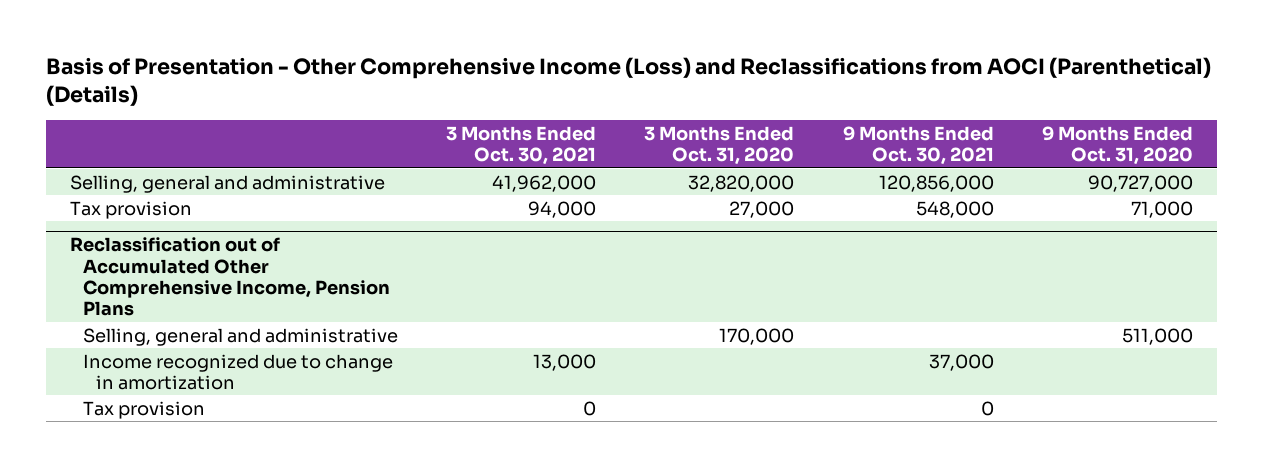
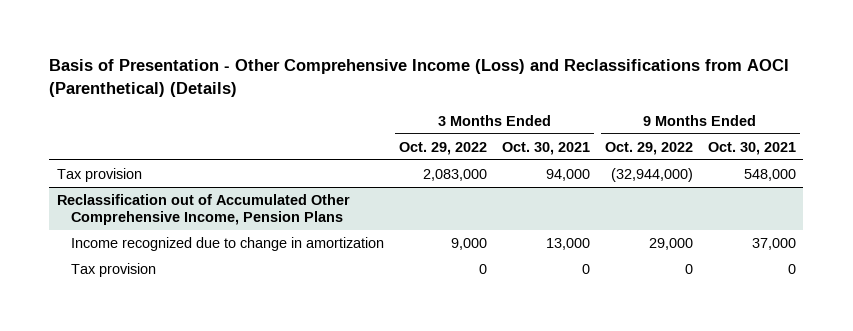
[644,126,795,166] 3 Months Ended Oct. 31, 2020 -> none
[1041,126,1193,166] 9 Months Ended Oct. 31, 2020 -> none
none -> [399,141,488,155] Oct. 29, 2022
none -> [605,141,694,155] Oct. 29, 2022
[70,174,386,193] Selling, general and administrative -> none
[83,327,399,346] Selling, general and administrative -> none

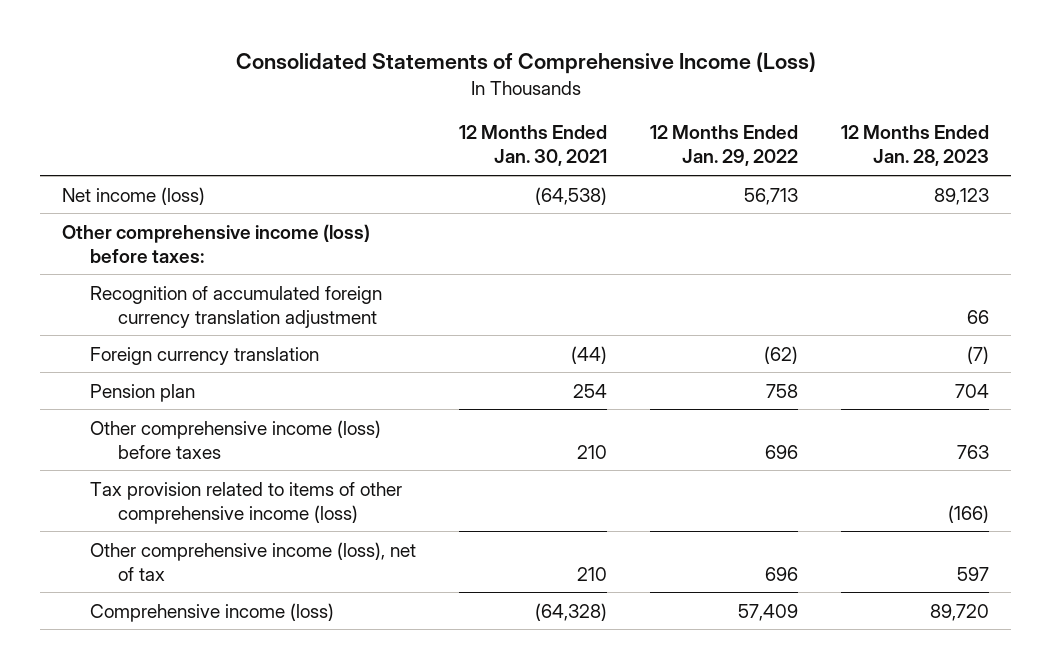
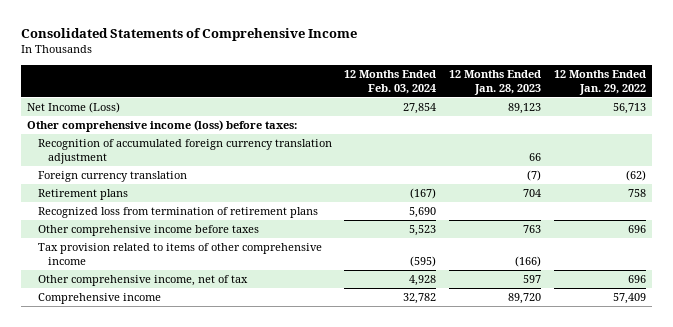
[235,52,816,75] Consolidated Statements of Comprehensive Income (Loss) -> [20,28,357,42] Consolidated Statements of Comprehensive Income
[458,125,607,167] 12 Months Ended Jan. 30, 2021 -> none
none -> [344,69,437,94] 12 Months Ended Feb. 03, 2024
[61,186,205,205] Net income (loss) -> [27,102,121,114] Net Income (Loss)
[89,383,195,402] Pension plan -> [37,189,128,201] Retirement plans
none -> [37,207,318,219] Recognized loss from termination of retirement plans
[89,419,381,459] Other comprehensive income (loss) before taxes -> [37,225,259,237] Other comprehensive income before taxes
[89,481,402,524] Tax provision related to items of other comprehensive income (loss) -> [37,243,322,266] Tax provision related to items of other comprehensive income
[89,541,416,581] Other comprehensive income (loss), net of tax -> [37,275,248,287] Other comprehensive income, net of tax
[89,602,334,622] Comprehensive income (loss) -> [37,293,161,305] Comprehensive income

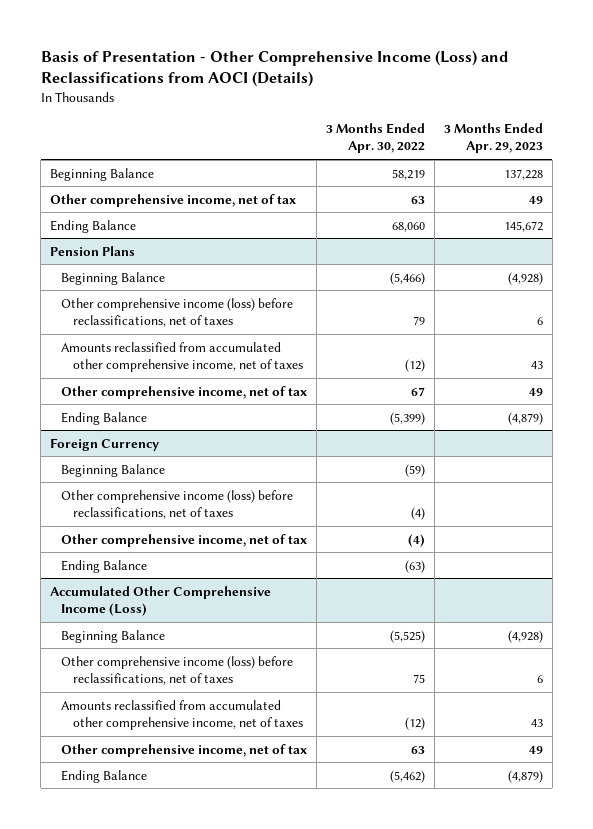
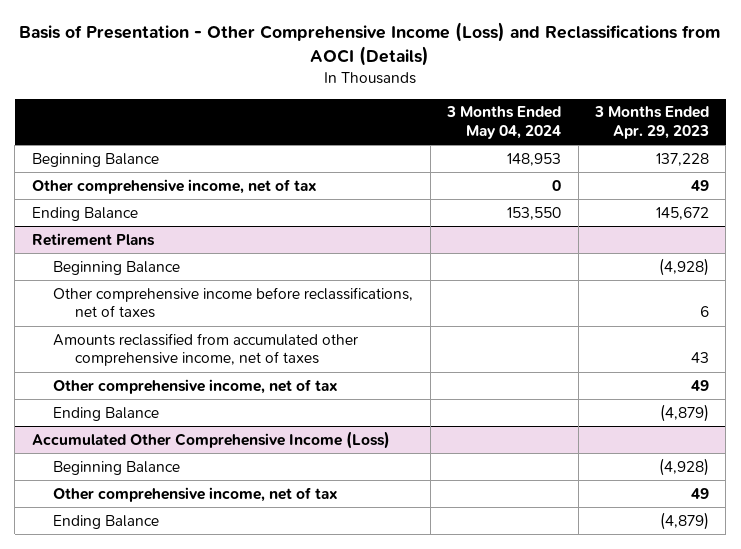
[326,122,426,154] 3 Months Ended Apr. 30, 2022 -> none
none -> [446,106,562,140] 3 Months Ended May 04, 2024
[49,245,135,256] Pension Plans -> [31,232,155,246] Retirement Plans
[61,297,294,328] Other comprehensive income (loss) before reclassifications, net of taxes -> [53,286,414,319] Other comprehensive income before reclassifications, net of taxes
[49,437,159,451] Foreign Currency -> none
[61,463,166,477] Beginning Balance -> none
[61,489,294,520] Other comprehensive income (loss) before reclassifications, net of taxes -> none
[61,533,308,547] Other comprehensive income, net of tax -> none
[61,559,148,573] Ending Balance -> none
[61,655,294,686] Other comprehensive income (loss) before reclassifications, net of taxes -> none
[61,699,303,731] Amounts reclassified from accumulated other comprehensive income, net of taxes -> none

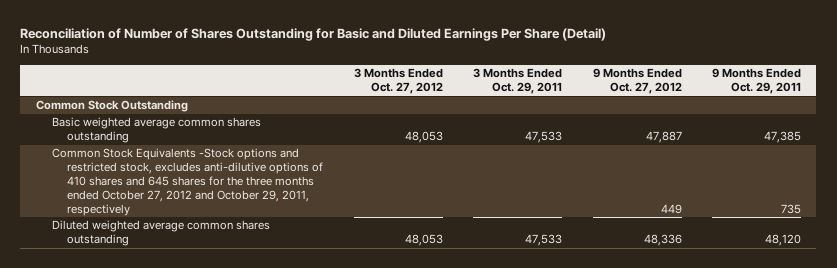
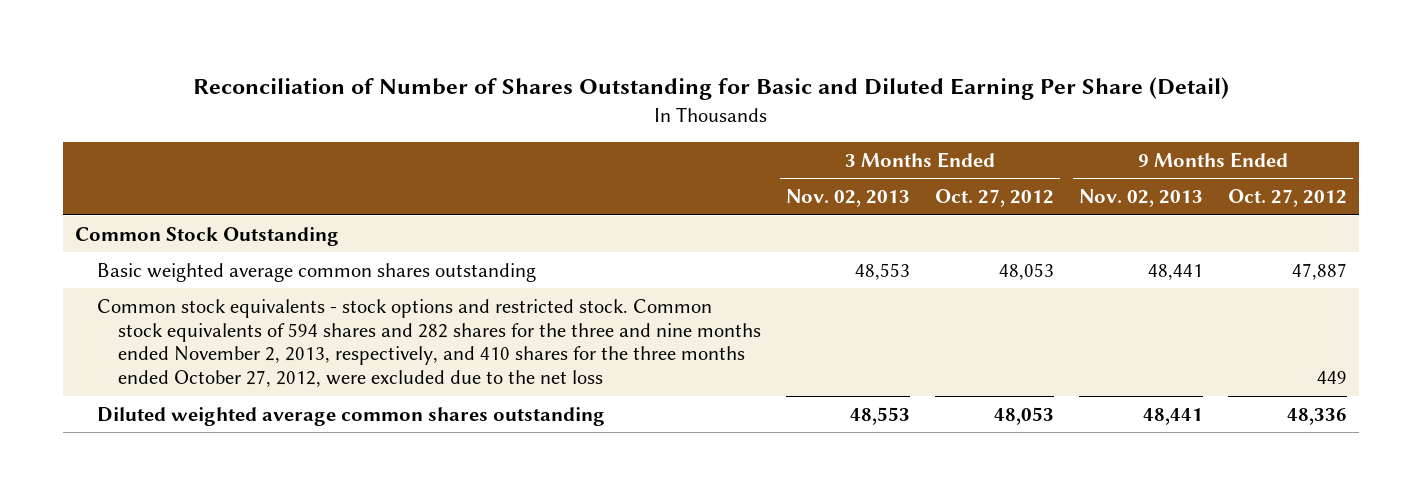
[20,28,607,42] Reconciliation of Number of Shares Outstanding for Basic and Diluted Earnings Per Share (Detail) -> [192,77,1229,101] Reconciliation of Number of Shares Outstanding for Basic and Diluted Earning Per Share (Detail)
[473,68,563,95] 3 Months Ended Oct. 29, 2011 -> none
[712,68,802,95] 9 Months Ended Oct. 29, 2011 -> none
none -> [785,189,910,208] Nov. 02, 2013
none -> [1078,189,1203,208] Nov. 02, 2013
[51,148,324,216] Common Stock Equivalents -Stock options and restricted stock, excludes anti-dilutive options of 410 shares and 645 shares for the three months ended October 27, 2012 and October 29, 2011, respectively -> [96,298,762,388] Common stock equivalents - stock options and restricted stock. Common stock equivalents of 594 shares and 282 shares for the three and nine months ended November 2, 2013, respectively, and 410 shares for the three months ended October 27, 2012, were excluded due to the net loss

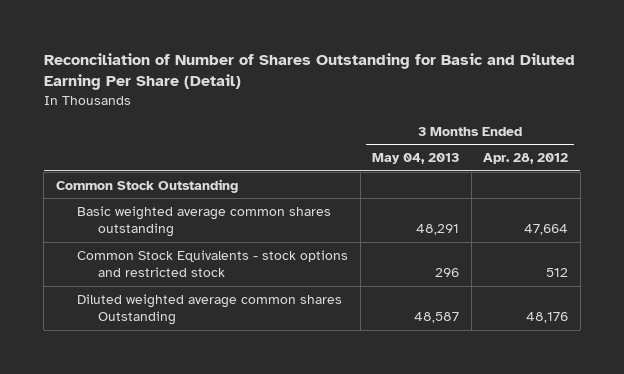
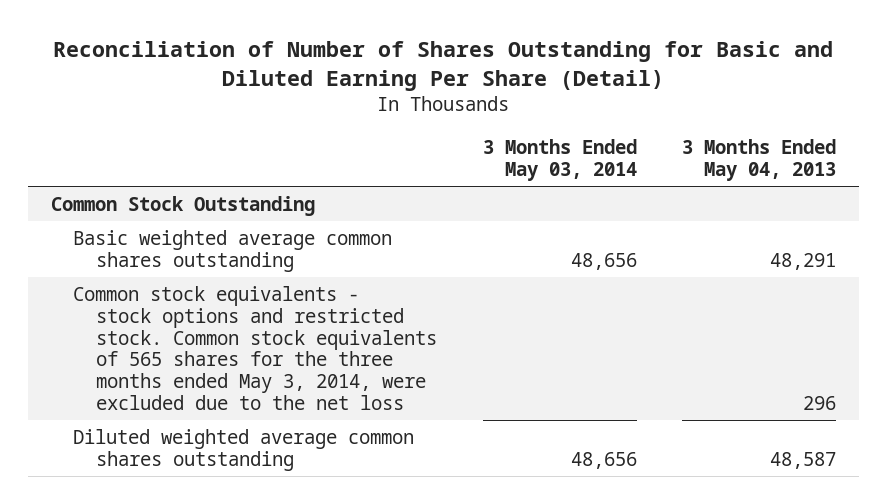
[483,153,569,165] Apr. 28, 2012 -> none
none -> [482,139,637,181] 3 Months Ended May 03, 2014
[77,249,349,278] Common Stock Equivalents - stock options and restricted stock -> [73,285,437,411] Common stock equivalents - stock options and restricted stock. Common stock equivalents of 565 shares for the three months ended May 3, 2014, were excluded due to the net loss
[77,293,343,326] Diluted weighted average common shares Outstanding -> [73,428,415,471] Diluted weighted average common shares outstanding

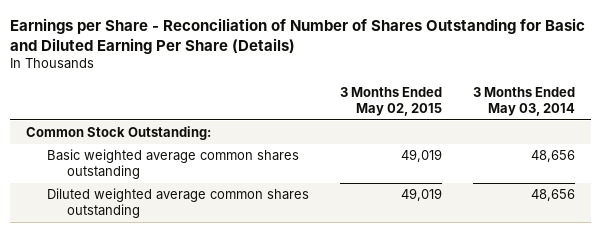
[53,40,834,92] Reconciliation of Number of Shares Outstanding for Basic and Diluted Earning Per Share (Detail) -> [10,17,586,54] Earnings per Share - Reconciliation of Number of Shares Outstanding for Basic and Diluted Earning Per Share (Details)
[682,139,837,181] 3 Months Ended May 04, 2013 -> none
none -> [340,87,443,117] 3 Months Ended May 02, 2015
[50,195,315,216] Common Stock Outstanding -> [26,126,212,141] Common Stock Outstanding:
[73,285,437,411] Common stock equivalents - stock options and restricted stock. Common stock equivalents of 565 shares for the three months ended May 3, 2014, were excluded due to the net loss -> none

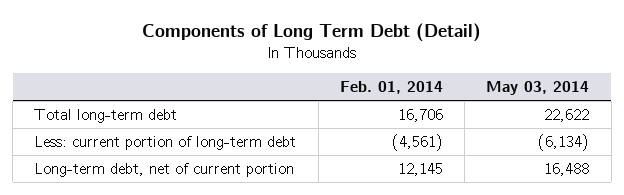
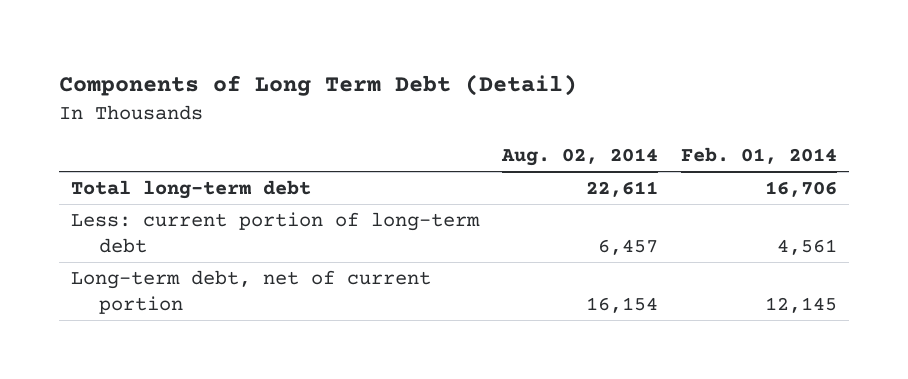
[486,81,590,96] May 03, 2014 -> none
none -> [501,148,659,167] Aug. 02, 2014
[391,133,443,151] (4,561) -> [777,239,838,256] 4,561

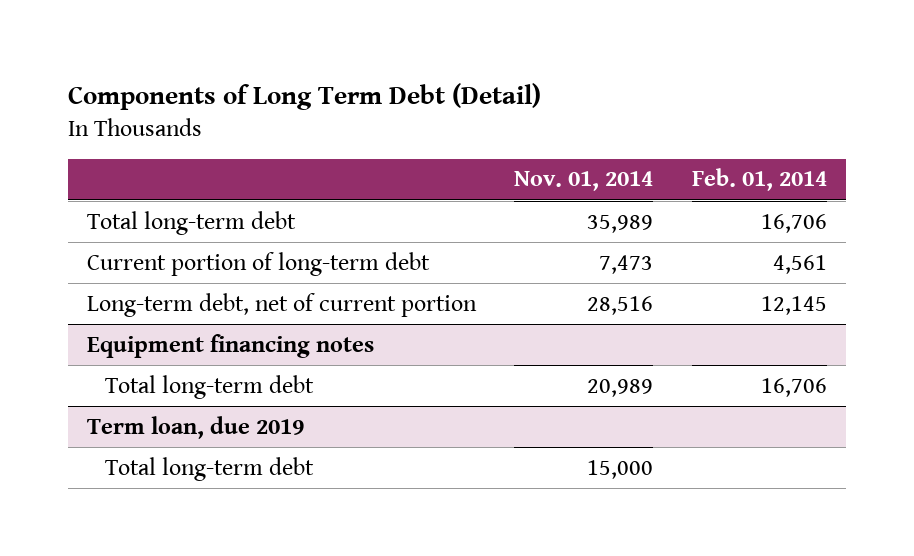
[501,148,659,167] Aug. 02, 2014 -> none
none -> [514,171,654,192] Nov. 01, 2014
[70,212,480,254] Less: current portion of long-term debt -> [86,251,430,276] Current portion of long-term debt
none -> [86,333,374,358] Equipment financing notes
none -> [104,374,314,399] Total long-term debt
none -> [86,415,304,439] Term loan, due 2019
none -> [104,456,314,481] Total long-term debt

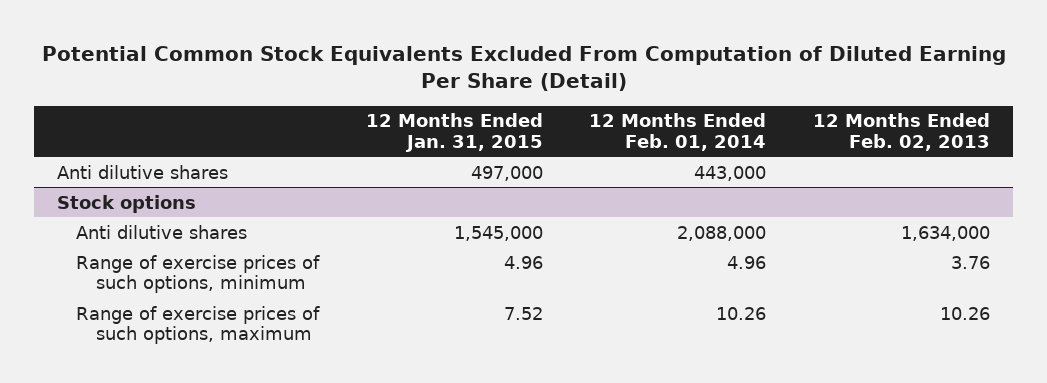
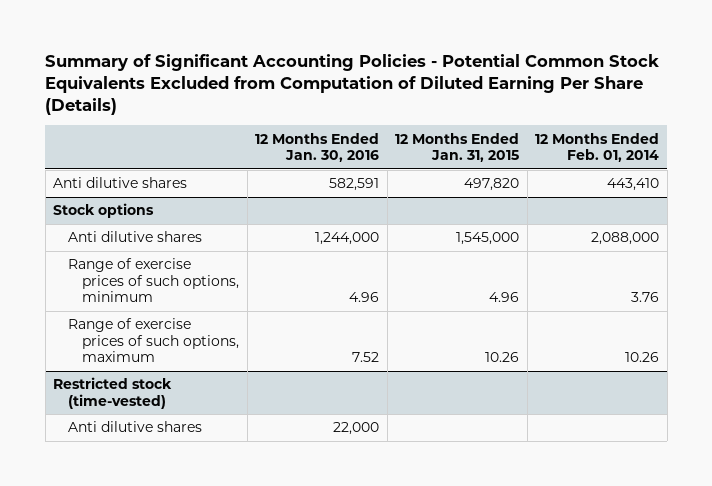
[41,46,1006,92] Potential Common Stock Equivalents Excluded From Computation of Diluted Earning Per Share (Detail) -> [45,54,660,116] Summary of Significant Accounting Policies - Potential Common Stock Equivalents Excluded from Computation of Diluted Earning Per Share (Details)
[813,113,991,151] 12 Months Ended Feb. 02, 2013 -> none
none -> [255,132,380,163] 12 Months Ended Jan. 30, 2016
[470,165,543,181] 497,000 -> [464,178,520,192] 497,820
[694,165,767,181] 443,000 -> [607,178,660,192] 443,410
[727,255,767,269] 4.96 -> [631,292,660,303] 3.76
[503,306,543,320] 7.52 -> [485,352,520,363] 10.26
none -> [53,377,173,409] Restricted stock (time-vested)
none -> [67,421,202,433] Anti dilutive shares

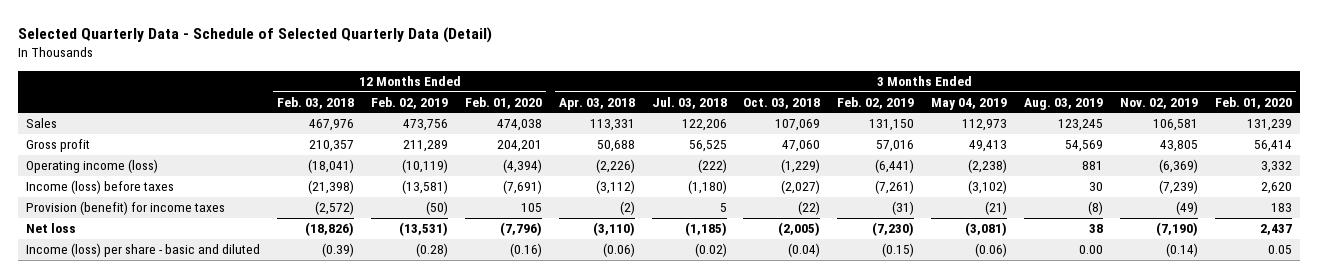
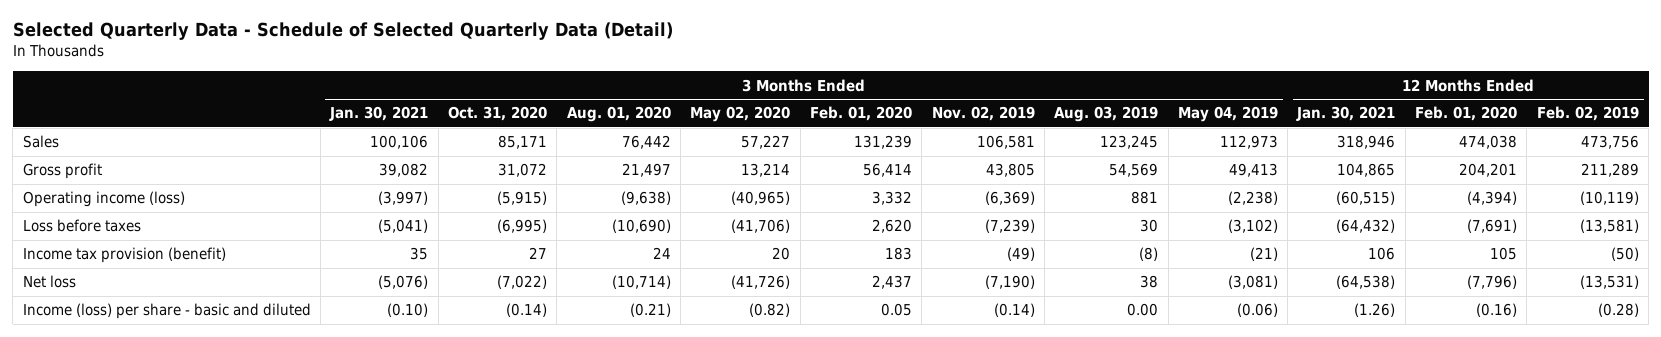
[277,96,355,109] Feb. 03, 2018 -> none
[558,97,635,110] Apr. 03, 2018 -> none
[651,96,727,109] Jul. 03, 2018 -> none
[743,97,821,109] Oct. 03, 2018 -> none
[837,96,915,109] Feb. 02, 2019 -> none
none -> [329,106,429,122] Jan. 30, 2021
none -> [447,106,547,122] Oct. 31, 2020
none -> [566,106,671,123] Aug. 01, 2020
none -> [690,106,791,123] May 02, 2020
none -> [1296,106,1396,122] Jan. 30, 2021
[26,180,175,195] Income (loss) before taxes -> [22,219,141,233] Loss before taxes
[26,201,226,216] Provision (benefit) for income taxes -> [22,247,226,264] Income tax provision (benefit)

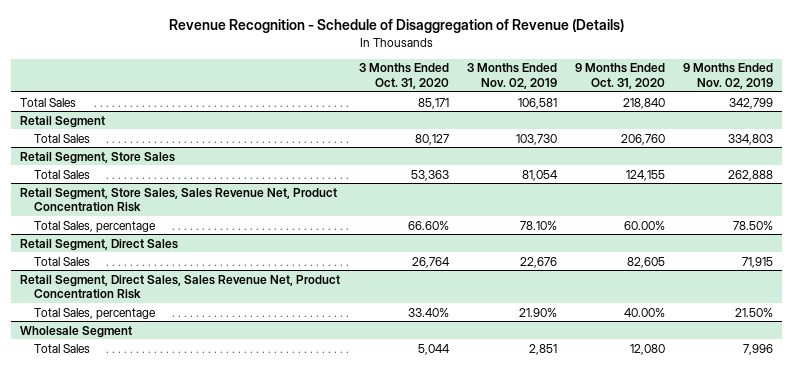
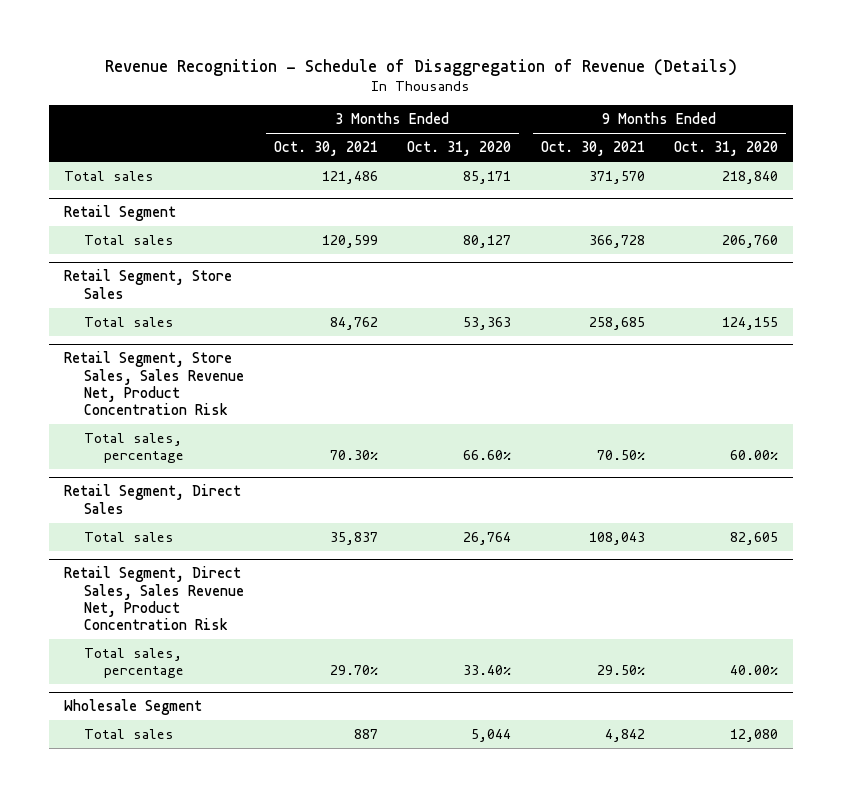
[466,63,557,90] 3 Months Ended Nov. 02, 2019 -> none
[682,63,773,90] 9 Months Ended Nov. 02, 2019 -> none
none -> [273,141,378,157] Oct. 30, 2021
none -> [540,141,645,157] Oct. 30, 2021
[20,97,77,107] Total Sales -> [64,170,155,181] Total sales
[34,133,91,143] Total Sales -> [84,234,175,245] Total sales
[34,169,91,179] Total Sales -> [84,316,175,327] Total sales
[34,220,157,233] Total Sales, percentage -> [84,432,185,464] Total sales, percentage
[34,256,91,266] Total Sales -> [84,531,175,542] Total sales
[34,307,157,320] Total Sales, percentage -> [84,647,185,679] Total sales, percentage
[34,343,91,353] Total Sales -> [84,728,175,739] Total sales

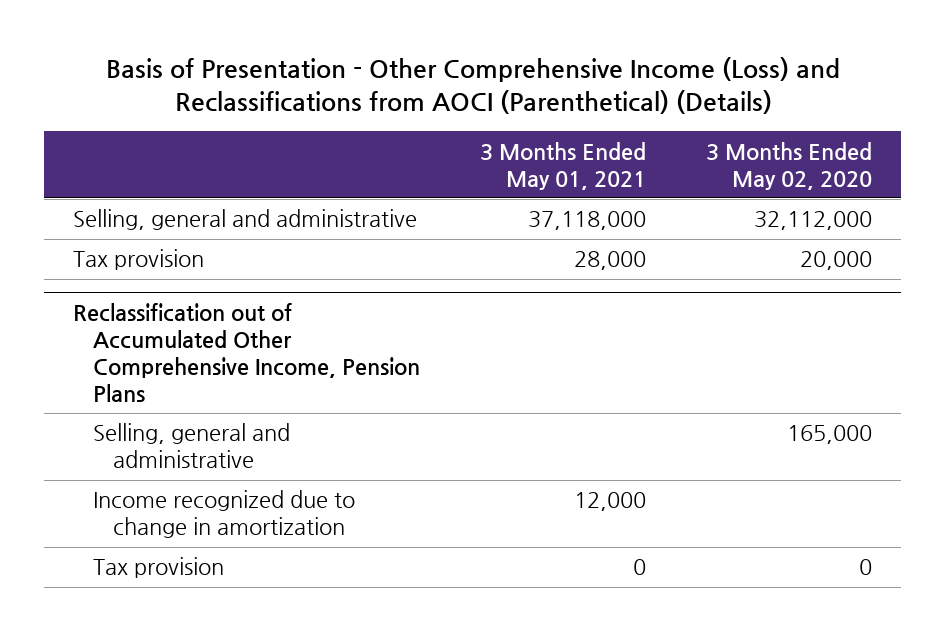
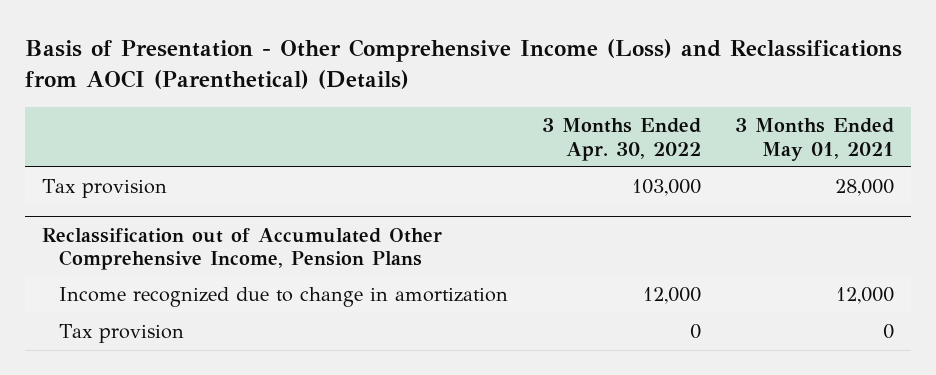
[705,141,872,190] 3 Months Ended May 02, 2020 -> none
none -> [541,118,701,161] 3 Months Ended Apr. 30, 2022
[73,209,418,231] Selling, general and administrative -> none
[93,423,291,469] Selling, general and administrative -> none

